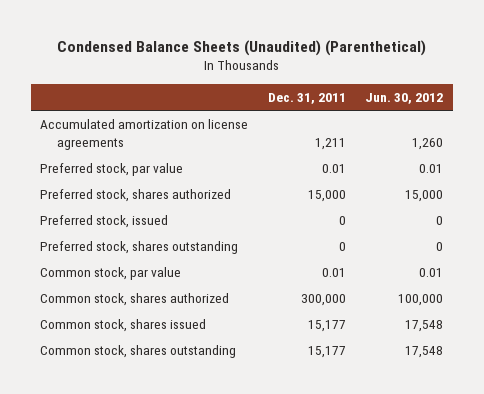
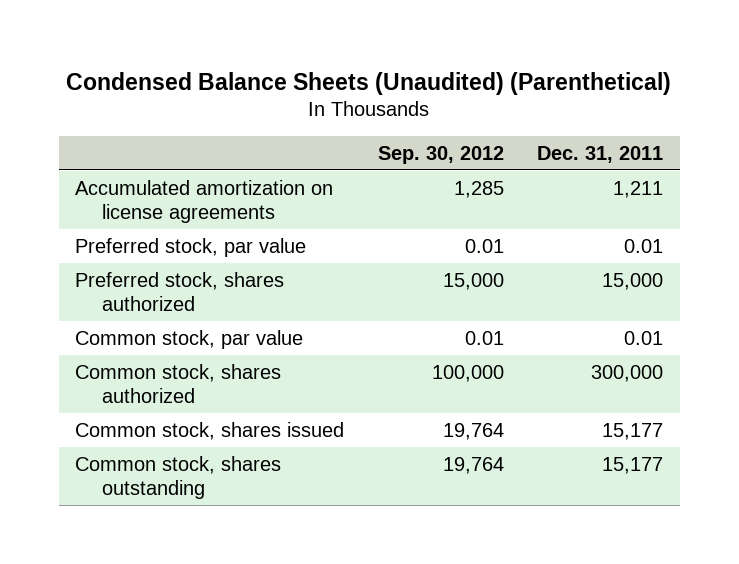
[365,93,444,105] Jun. 30, 2012 -> none
none -> [377,145,504,164] Sep. 30, 2012
[40,215,169,229] Preferred stock, issued -> none
[40,241,239,255] Preferred stock, shares outstanding -> none

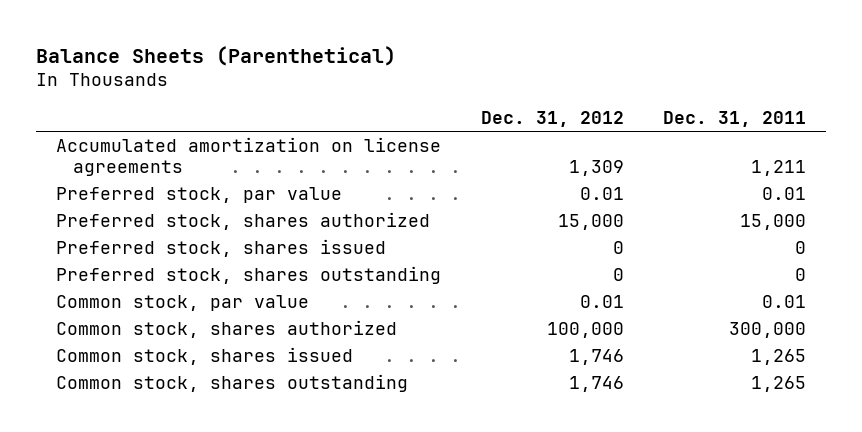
[66,71,672,95] Condensed Balance Sheets (Unaudited) (Parenthetical) -> [35,45,396,66] Balance Sheets (Parenthetical)
[377,145,504,164] Sep. 30, 2012 -> none
none -> [480,110,624,127] Dec. 31, 2012
none -> [55,239,386,258] Preferred stock, shares issued
none -> [55,266,441,285] Preferred stock, shares outstanding
[602,422,664,440] 15,177 -> [751,349,807,366] 1,265
[602,456,664,474] 15,177 -> [751,376,807,393] 1,265

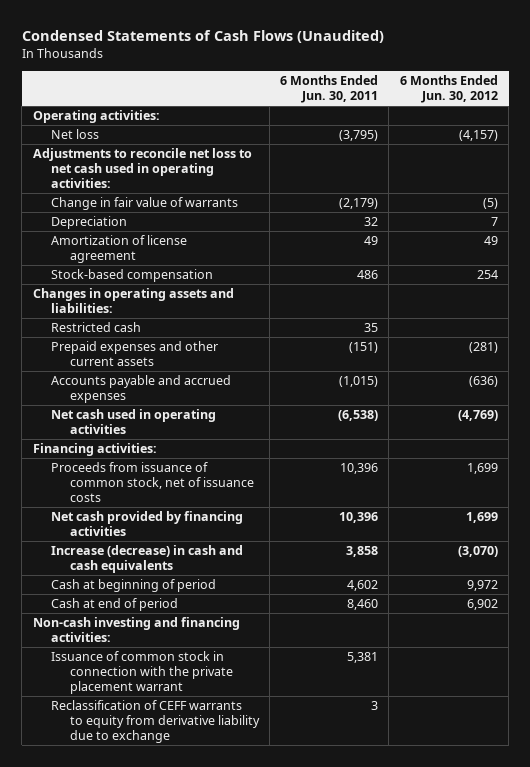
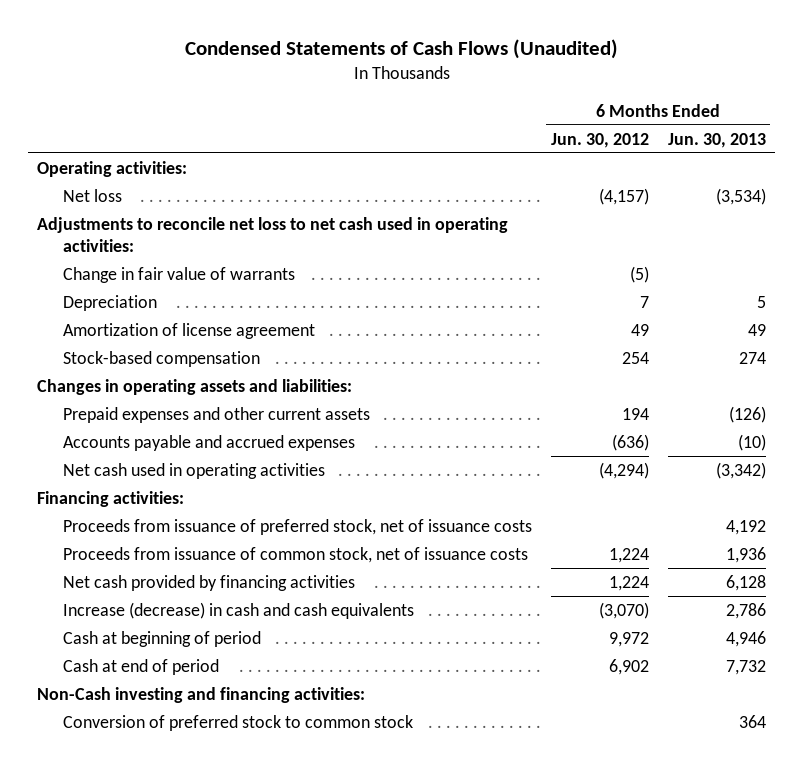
[280,75,379,104] 6 Months Ended Jun. 30, 2011 -> none
none -> [667,132,766,148] Jun. 30, 2013
[51,322,142,333] Restricted cash -> none
[468,342,498,354] (281) -> [621,407,649,420] 194
[457,410,498,422] (4,769) -> [598,461,649,479] (4,294)
none -> [62,518,532,535] Proceeds from issuance of preferred stock, net of issuance costs
[466,463,498,475] 1,699 -> [608,547,649,563] 1,224
[465,512,498,524] 1,699 -> [608,575,649,591] 1,224
[51,651,233,695] Issuance of common stock in connection with the private placement warrant -> none
[51,700,260,744] Reclassification of CEFF warrants to equity from derivative liability due to exchange -> none
[32,617,240,643] Non-cash investing and financing activities: -> [37,686,366,703] Non-Cash investing and financing activities:
none -> [62,714,413,731] Conversion of preferred stock to common stock

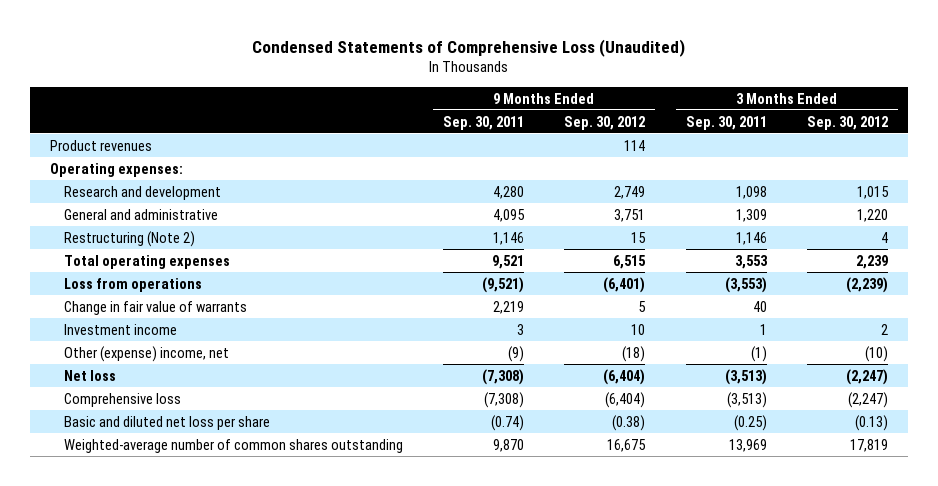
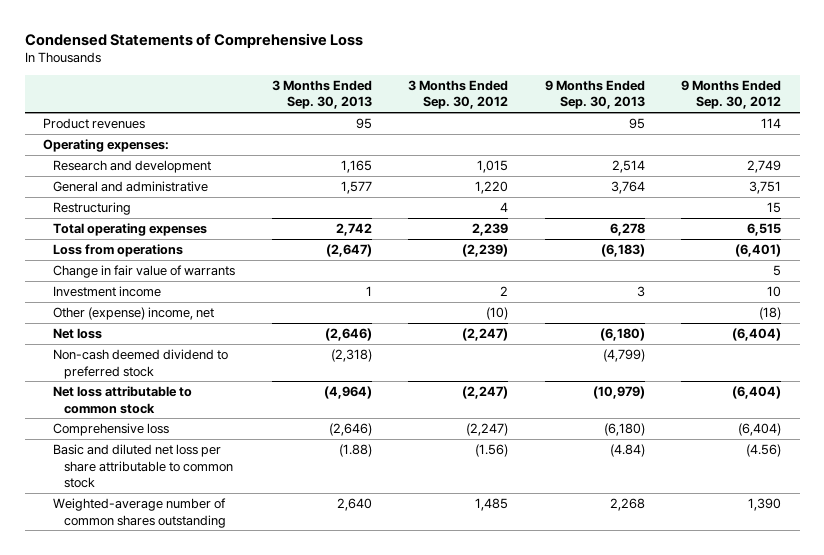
[252,38,686,57] Condensed Statements of Comprehensive Loss (Unaudited) -> [24,32,363,48] Condensed Statements of Comprehensive Loss
[443,115,525,130] Sep. 30, 2011 -> none
[685,115,767,130] Sep. 30, 2011 -> none
none -> [271,79,372,110] 3 Months Ended Sep. 30, 2013
none -> [544,79,645,110] 9 Months Ended Sep. 30, 2013
[63,230,195,247] Restructuring (Note 2) -> [53,201,132,215] Restructuring
none -> [53,348,229,379] Non-cash deemed dividend to preferred stock
none -> [53,385,193,414] Net loss attributable to common stock
[63,415,270,430] Basic and diluted net loss per share -> [53,443,233,489] Basic and diluted net loss per share attributable to common stock
[612,414,646,431] (0.38) -> [746,443,782,457] (4.56)
[854,414,888,431] (0.13) -> [475,443,509,457] (1.56)
[607,438,647,452] 16,675 -> [748,497,782,511] 1,390
[849,438,888,452] 17,819 -> [475,497,509,511] 1,485

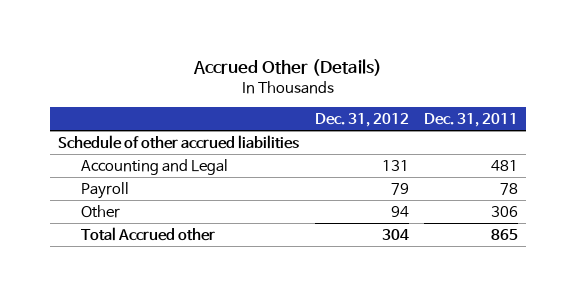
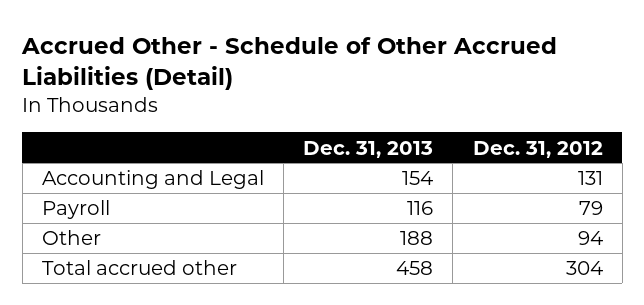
[193,58,383,76] Accrued Other (Details) -> [21,36,558,90] Accrued Other - Schedule of Other Accrued Liabilities (Detail)
[424,112,519,127] Dec. 31, 2011 -> none
none -> [303,140,434,158] Dec. 31, 2013
[57,134,299,149] Schedule of other accrued liabilities -> none
[80,226,215,241] Total Accrued other -> [41,260,237,276] Total accrued other

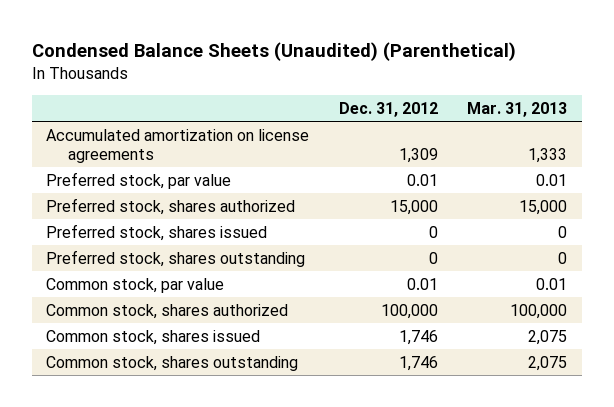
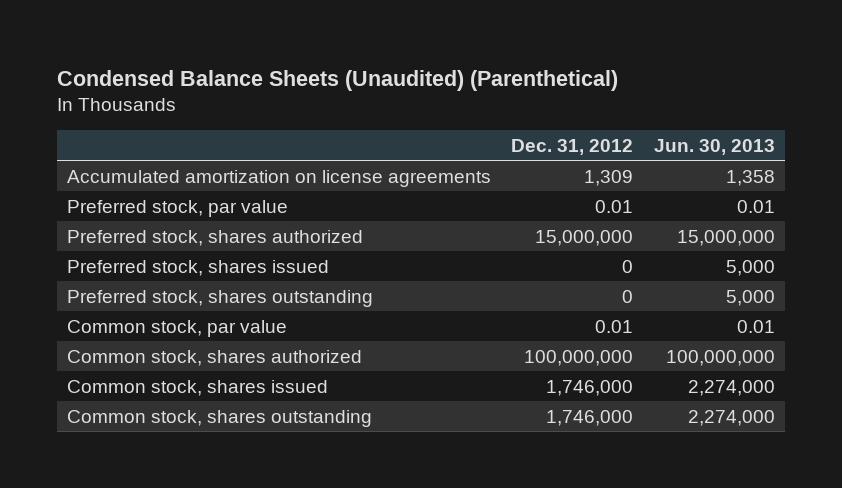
[467,101,568,117] Mar. 31, 2013 -> none
none -> [653,138,775,155] Jun. 30, 2013
[389,199,438,215] 15,000 -> [535,229,634,246] 15,000,000
[380,303,438,319] 100,000 -> [524,349,634,366] 100,000,000
[398,329,438,345] 1,746 -> [546,379,634,396] 1,746,000
[398,355,438,371] 1,746 -> [546,409,634,426] 1,746,000

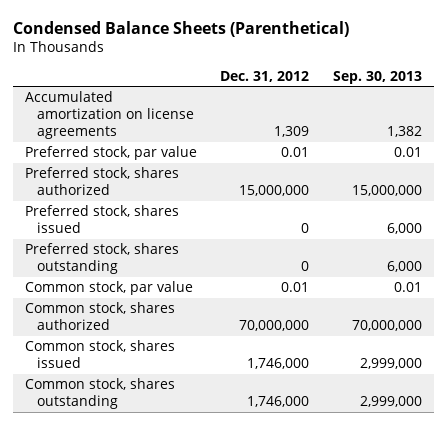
[56,69,618,91] Condensed Balance Sheets (Unaudited) (Parenthetical) -> [12,20,349,37] Condensed Balance Sheets (Parenthetical)
[653,138,775,155] Jun. 30, 2013 -> none
none -> [332,70,422,84] Sep. 30, 2013
[524,349,634,366] 100,000,000 -> [239,320,310,332] 70,000,000

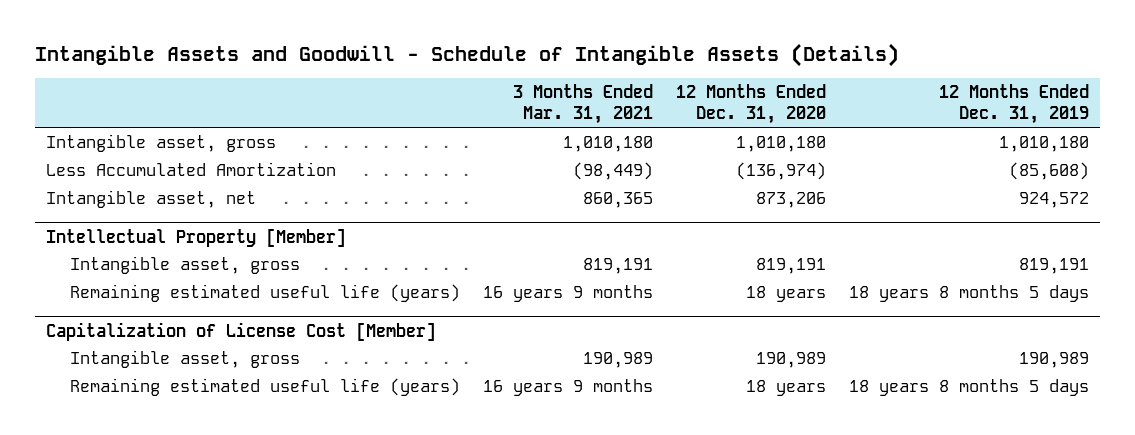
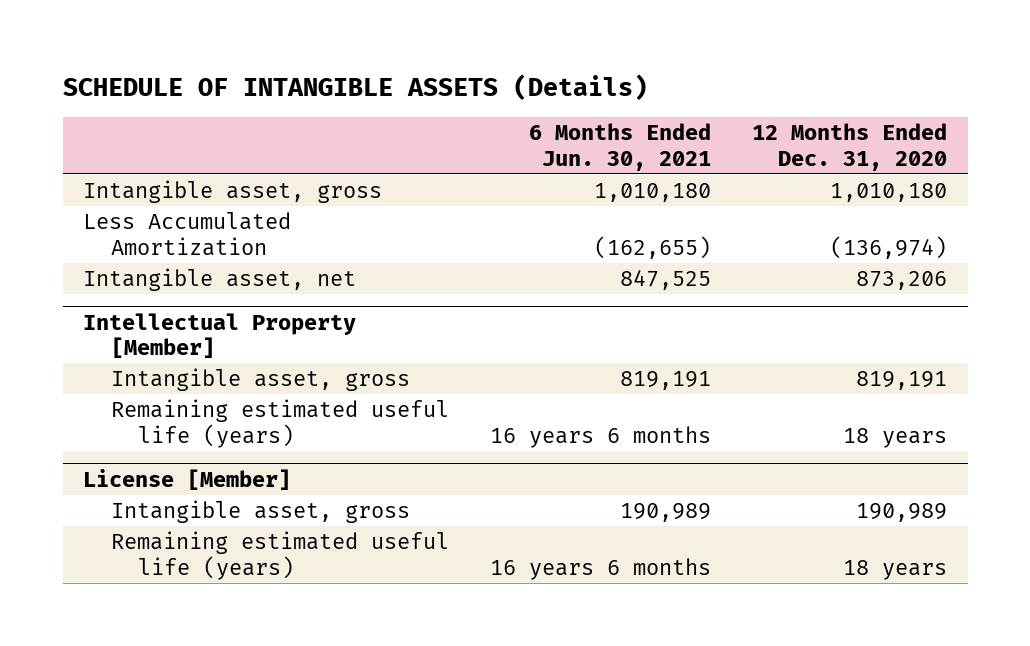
[34,43,899,68] Intangible Assets and Goodwill - Schedule of Intangible Assets (Details) -> [62,73,648,100] SCHEDULE OF INTANGIBLE ASSETS (Details)
[512,83,653,125] 3 Months Ended Mar. 31, 2021 -> none
[938,83,1089,125] 12 Months Ended Dec. 31, 2019 -> none
none -> [528,122,711,171] 6 Months Ended Jun. 30, 2021
[46,321,437,341] Capitalization of License Cost [Member] -> [83,468,292,490] License [Member]

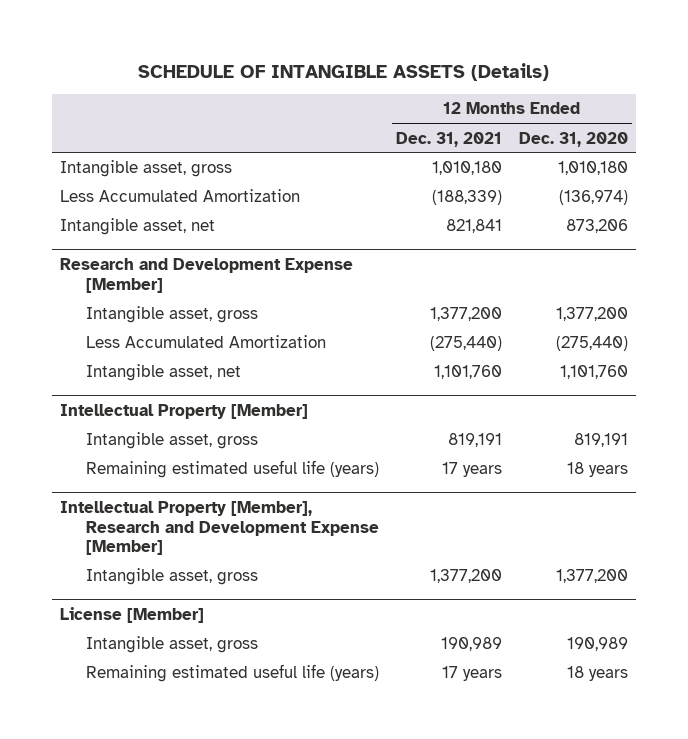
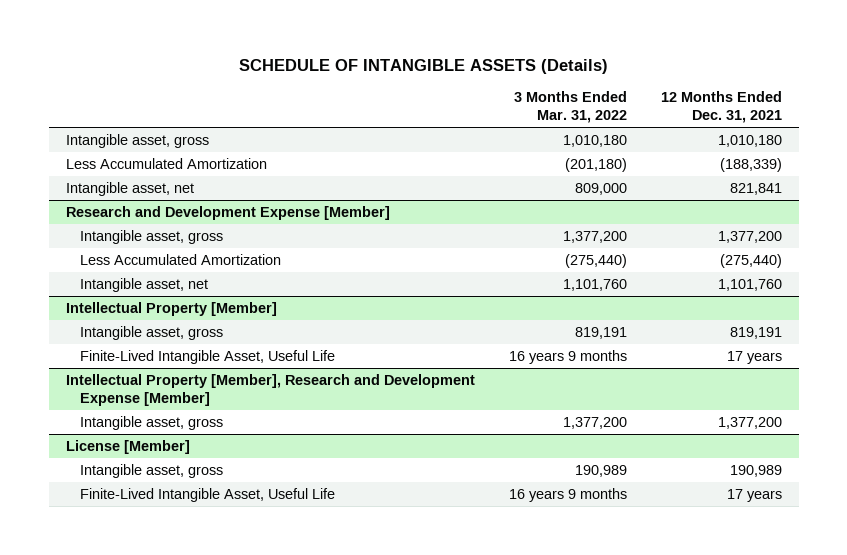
[518,131,628,147] Dec. 31, 2020 -> none
none -> [513,91,627,124] 3 Months Ended Mar. 31, 2022
[86,460,380,479] Remaining estimated useful life (years) -> [79,349,335,364] Finite-Lived Intangible Asset, Useful Life
[86,664,380,683] Remaining estimated useful life (years) -> [79,487,335,502] Finite-Lived Intangible Asset, Useful Life

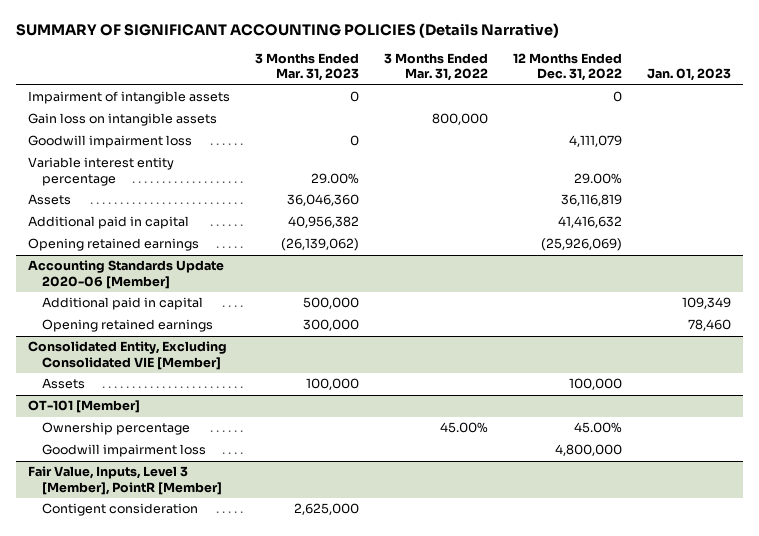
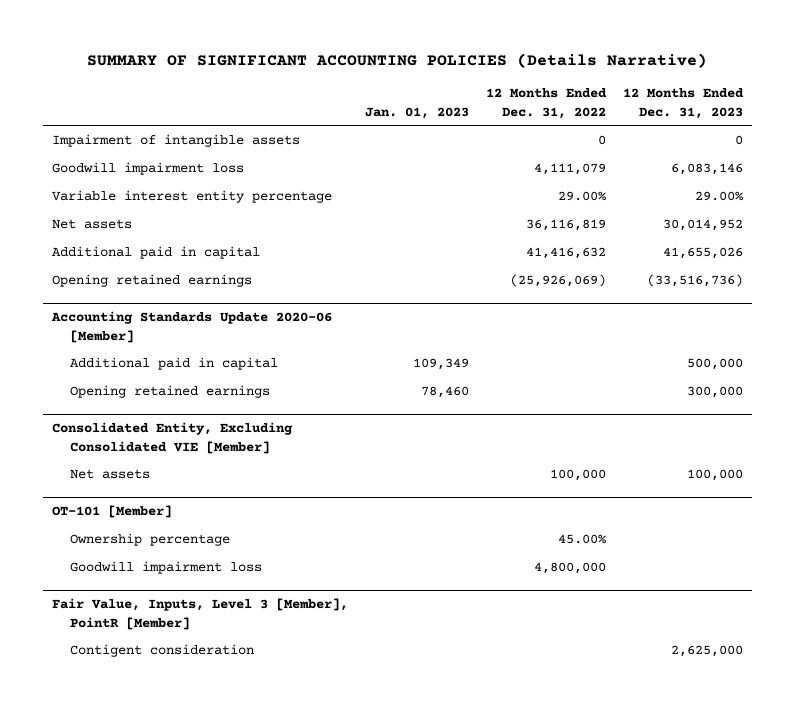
[255,52,360,82] 3 Months Ended Mar. 31, 2023 -> none
[384,52,489,82] 3 Months Ended Mar. 31, 2022 -> none
none -> [623,88,745,119] 12 Months Ended Dec. 31, 2023
[28,113,218,127] Gain loss on intangible assets -> none
[28,194,72,206] Assets -> [51,218,132,229] Net assets
[42,378,86,390] Assets -> [69,468,150,479] Net assets

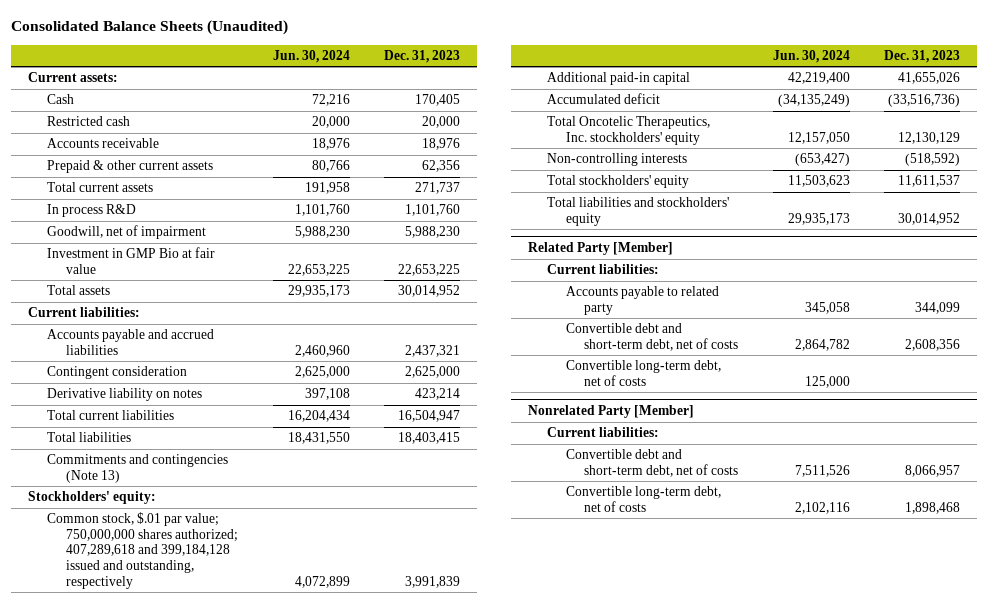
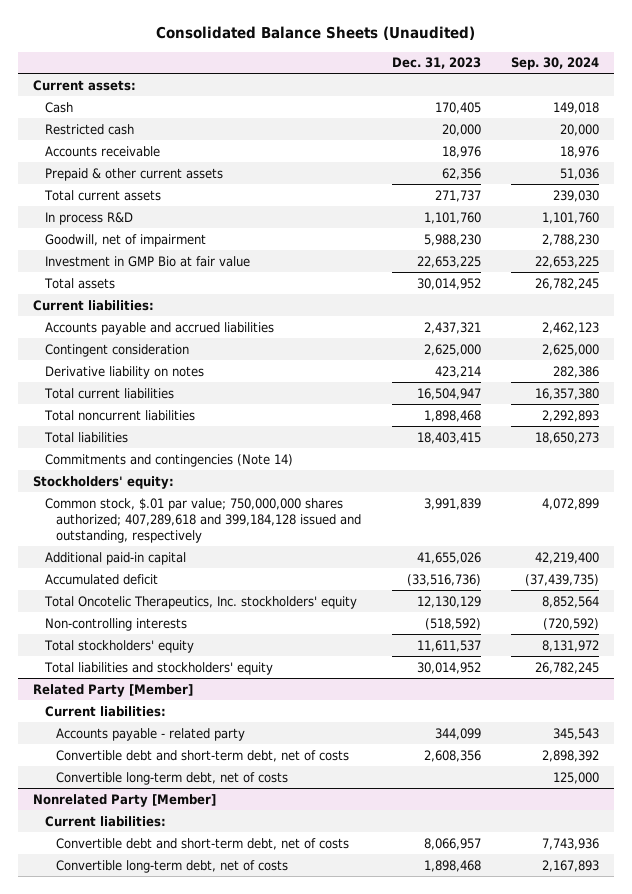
[273,49,351,63] Jun. 30, 2024 -> none
none -> [510,57,599,71] Sep. 30, 2024
none -> [43,409,195,421] Total noncurrent liabilities
[46,454,228,483] Commitments and contingencies (Note 13) -> [44,453,293,467] Commitments and contingencies (Note 14)
[565,286,719,315] Accounts payable to related party -> [56,727,246,741] Accounts payable - related party

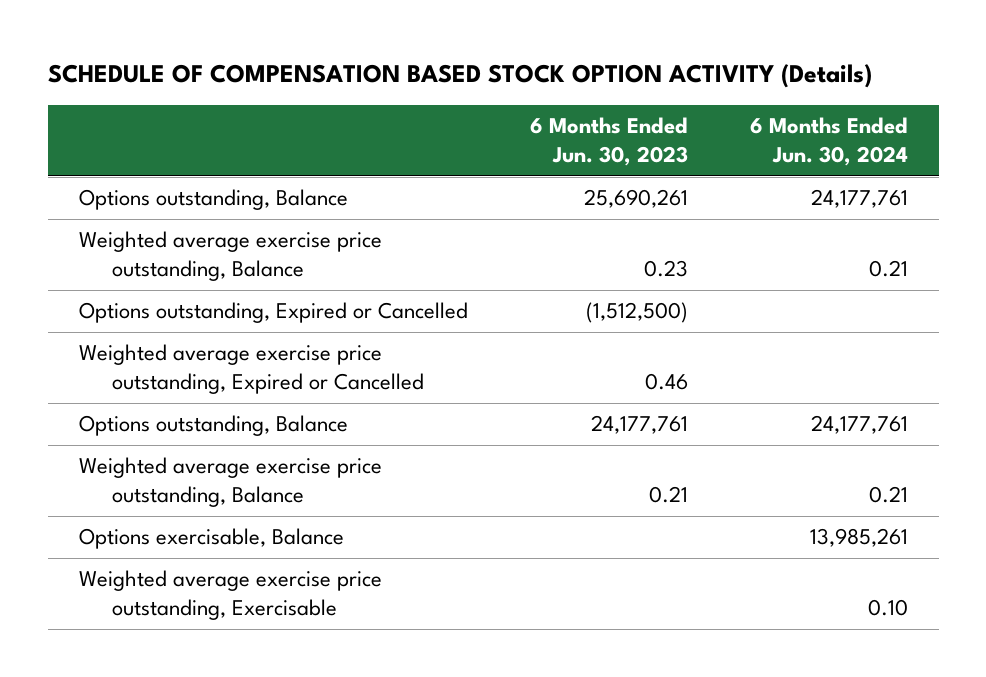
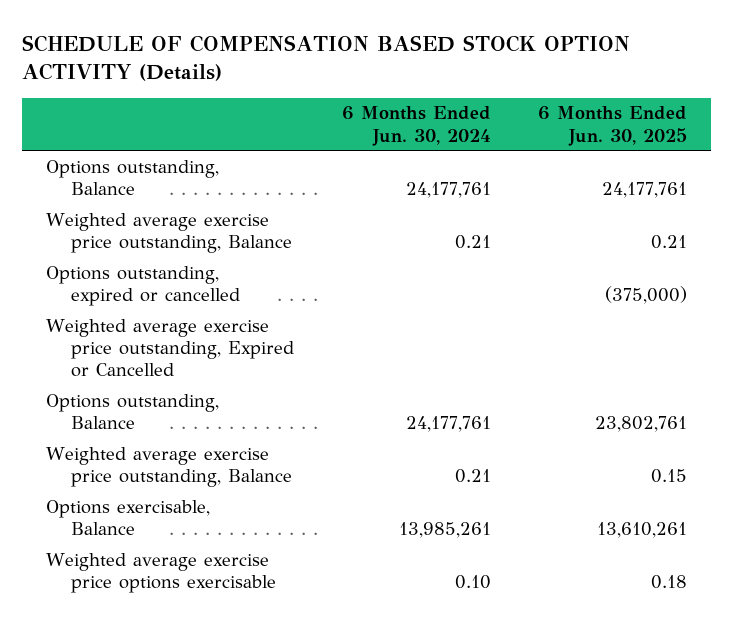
[529,117,688,167] 6 Months Ended Jun. 30, 2023 -> none
none -> [538,106,688,146] 6 Months Ended Jun. 30, 2025
[78,302,468,324] Options outstanding, Expired or Cancelled -> [45,265,241,306] Options outstanding, expired or cancelled
[78,570,382,621] Weighted average exercise price outstanding, Exercisable -> [45,552,277,593] Weighted average exercise price options exercisable

